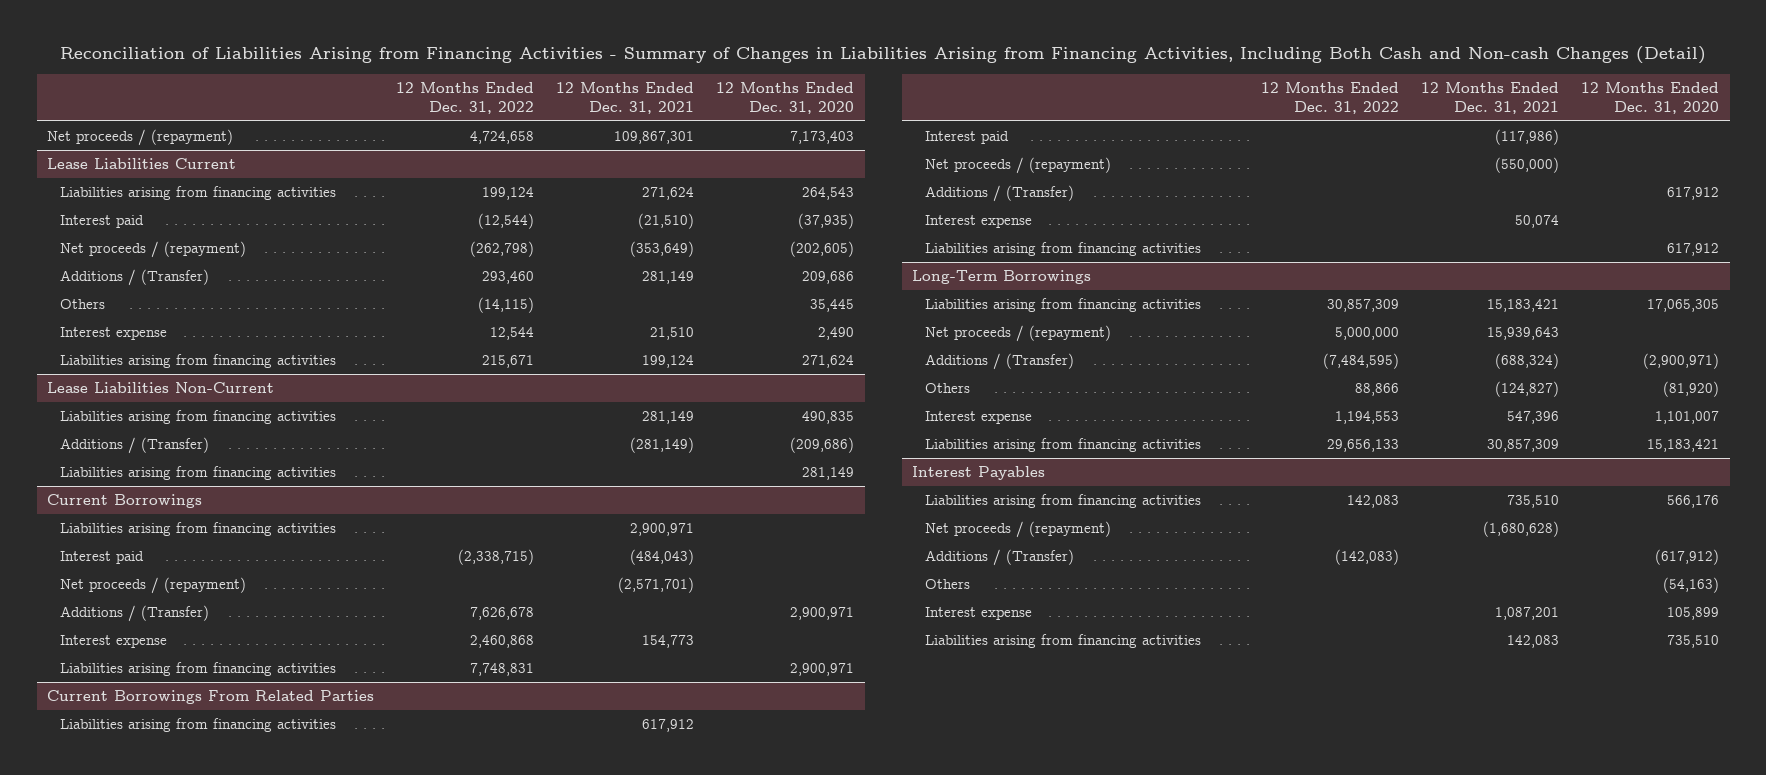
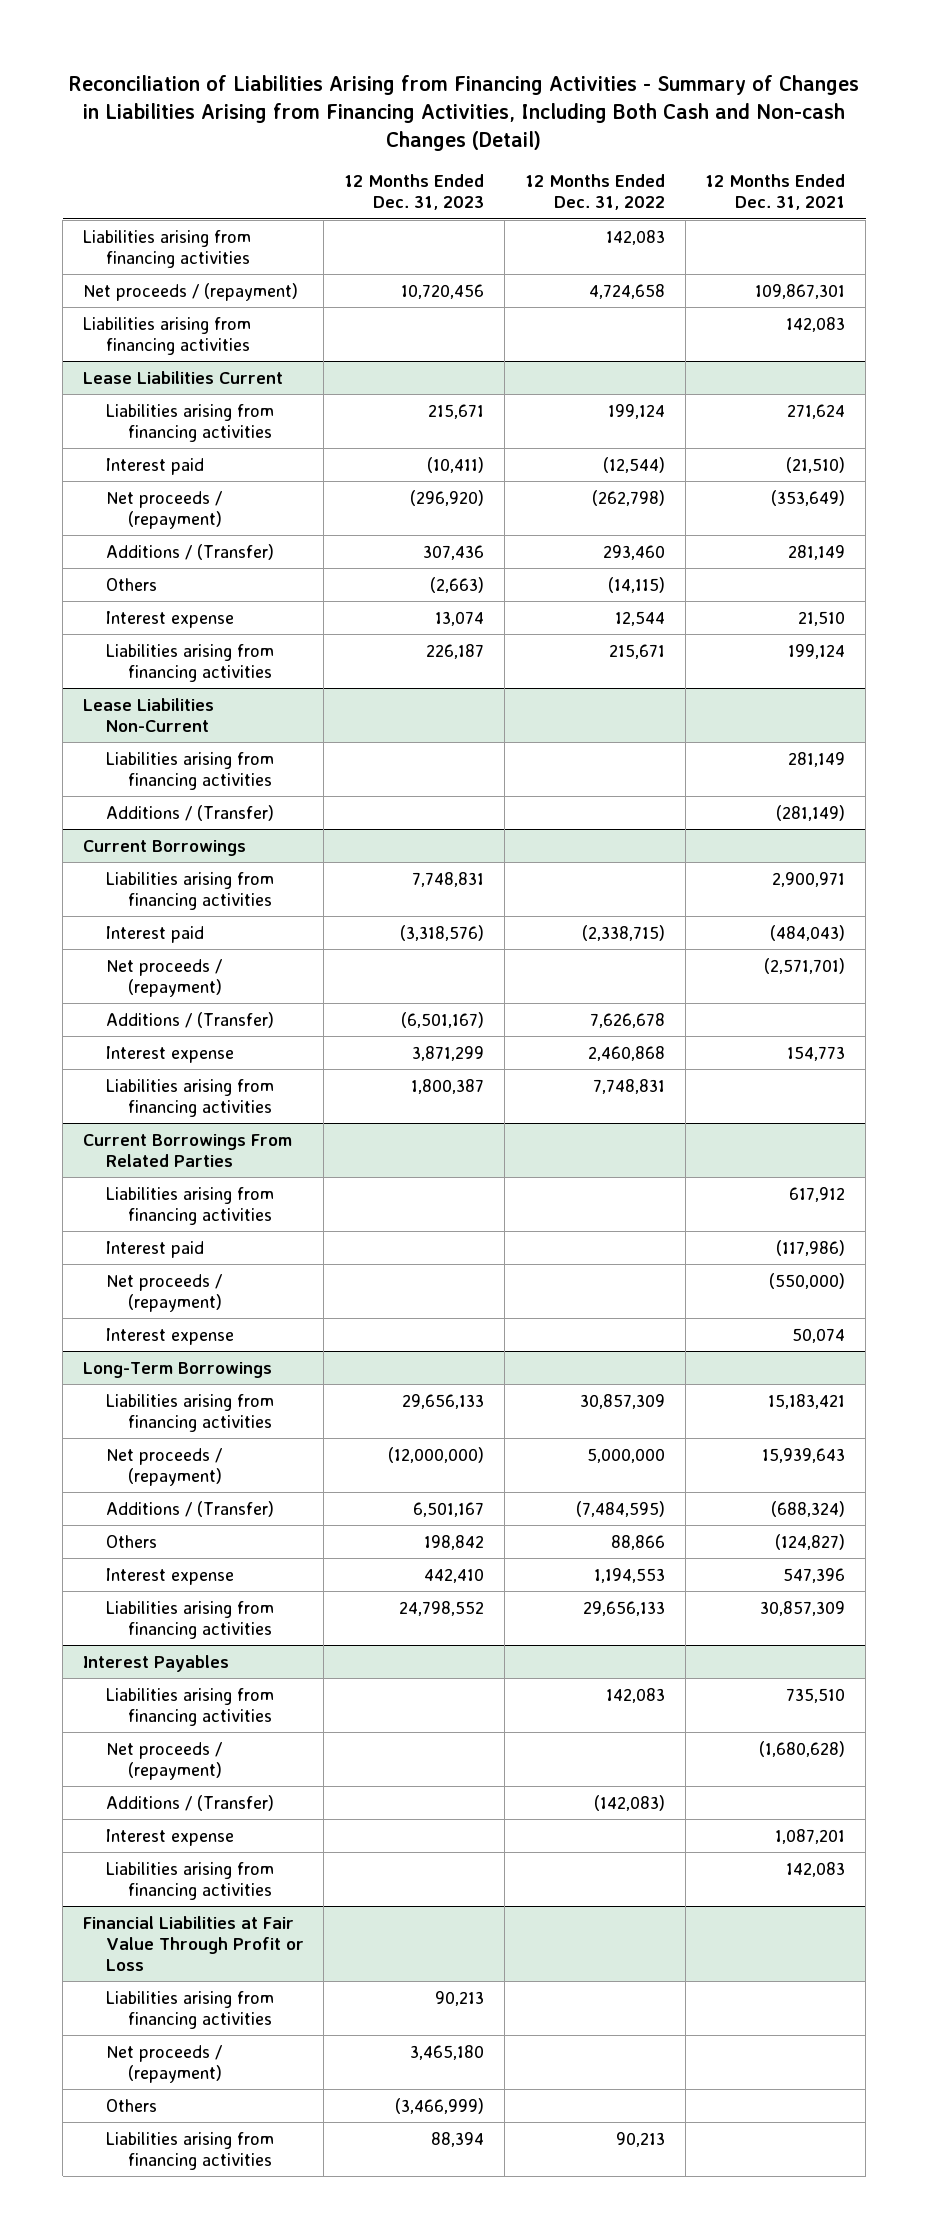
[715,82,854,114] 12 Months Ended Dec. 31, 2020 -> none
none -> [344,174,485,211] 12 Months Ended Dec. 31, 2023
none -> [83,229,252,268] Liabilities arising from financing activities
none -> [83,316,252,355] Liabilities arising from financing activities
[59,466,336,481] Liabilities arising from financing activities -> none
[924,185,1074,203] Additions / (Transfer) -> none
[924,242,1201,257] Liabilities arising from financing activities -> none
[924,579,970,590] Others -> none
none -> [83,1915,304,1971] Financial Liabilities at Fair Value Through Profit or Loss
none -> [105,1990,274,2029] Liabilities arising from financing activities
none -> [105,2044,223,2083] Net proceeds / (repayment)
none -> [105,2098,157,2112] Others
none -> [105,2131,274,2170] Liabilities arising from financing activities

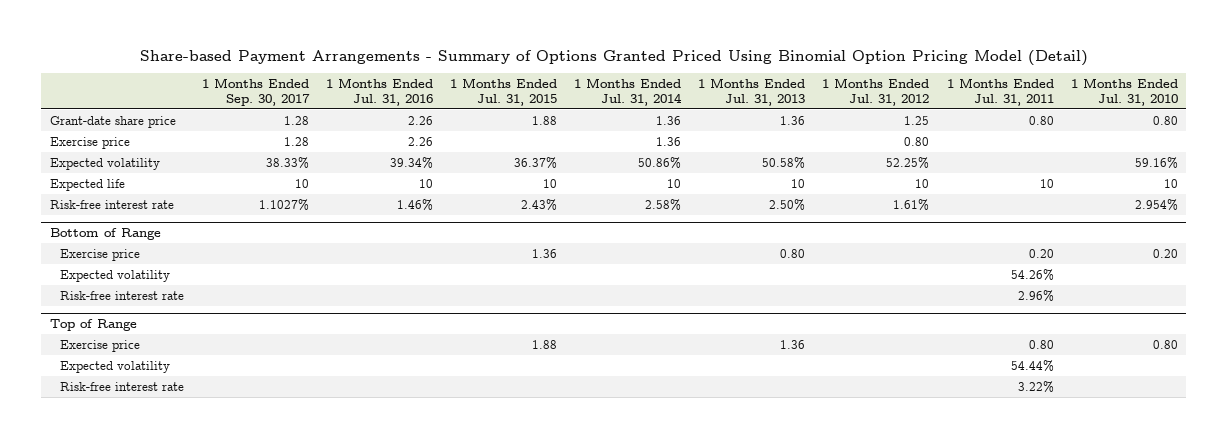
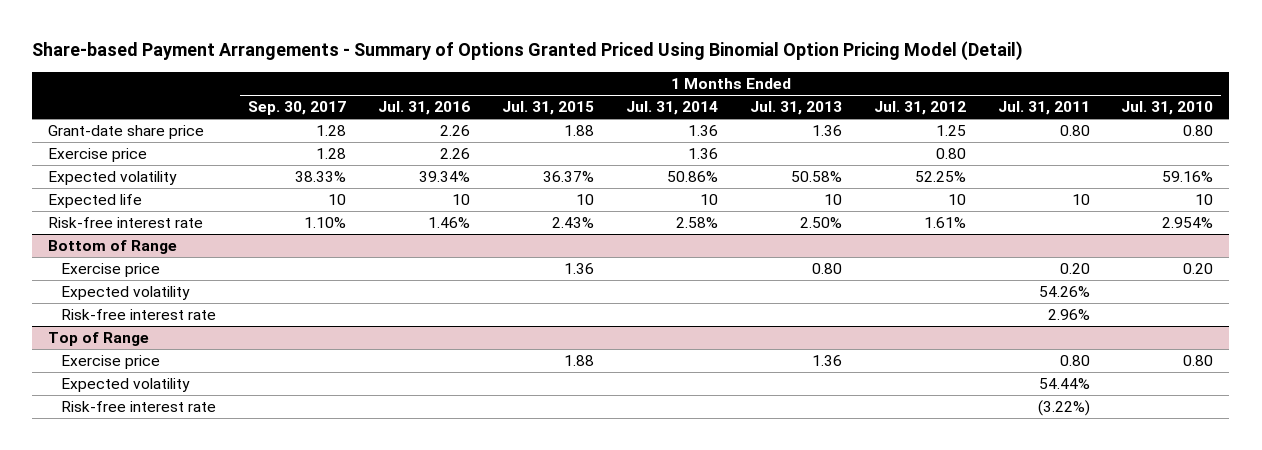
[258,198,309,211] 1.1027% -> [303,217,346,229] 1.10%
[1017,380,1054,393] 3.22% -> [1037,400,1090,417] (3.22%)

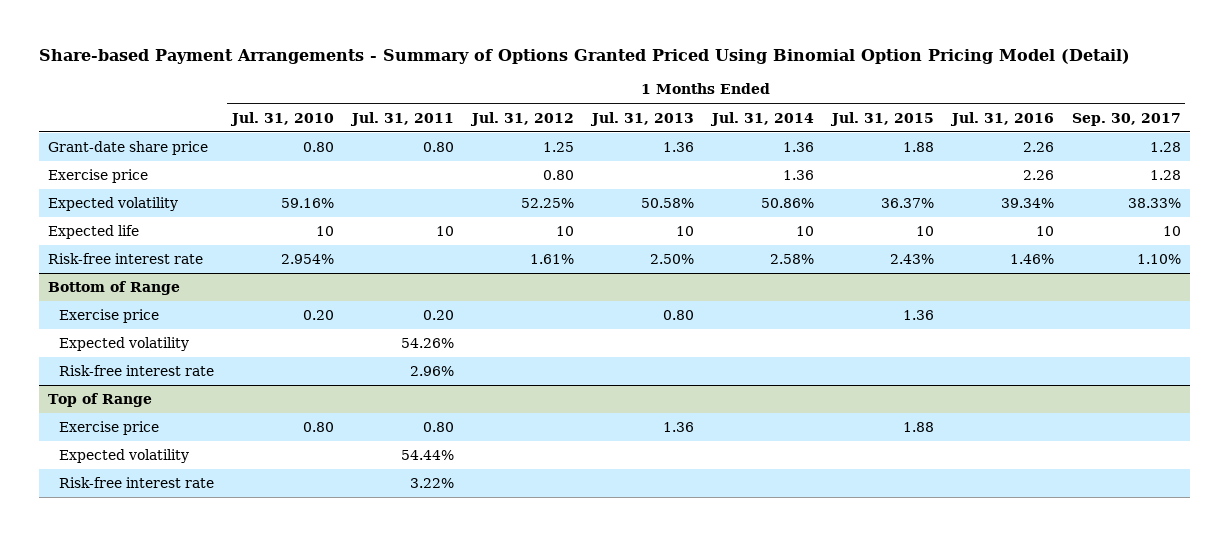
[1037,400,1090,417] (3.22%) -> [409,478,454,489] 3.22%

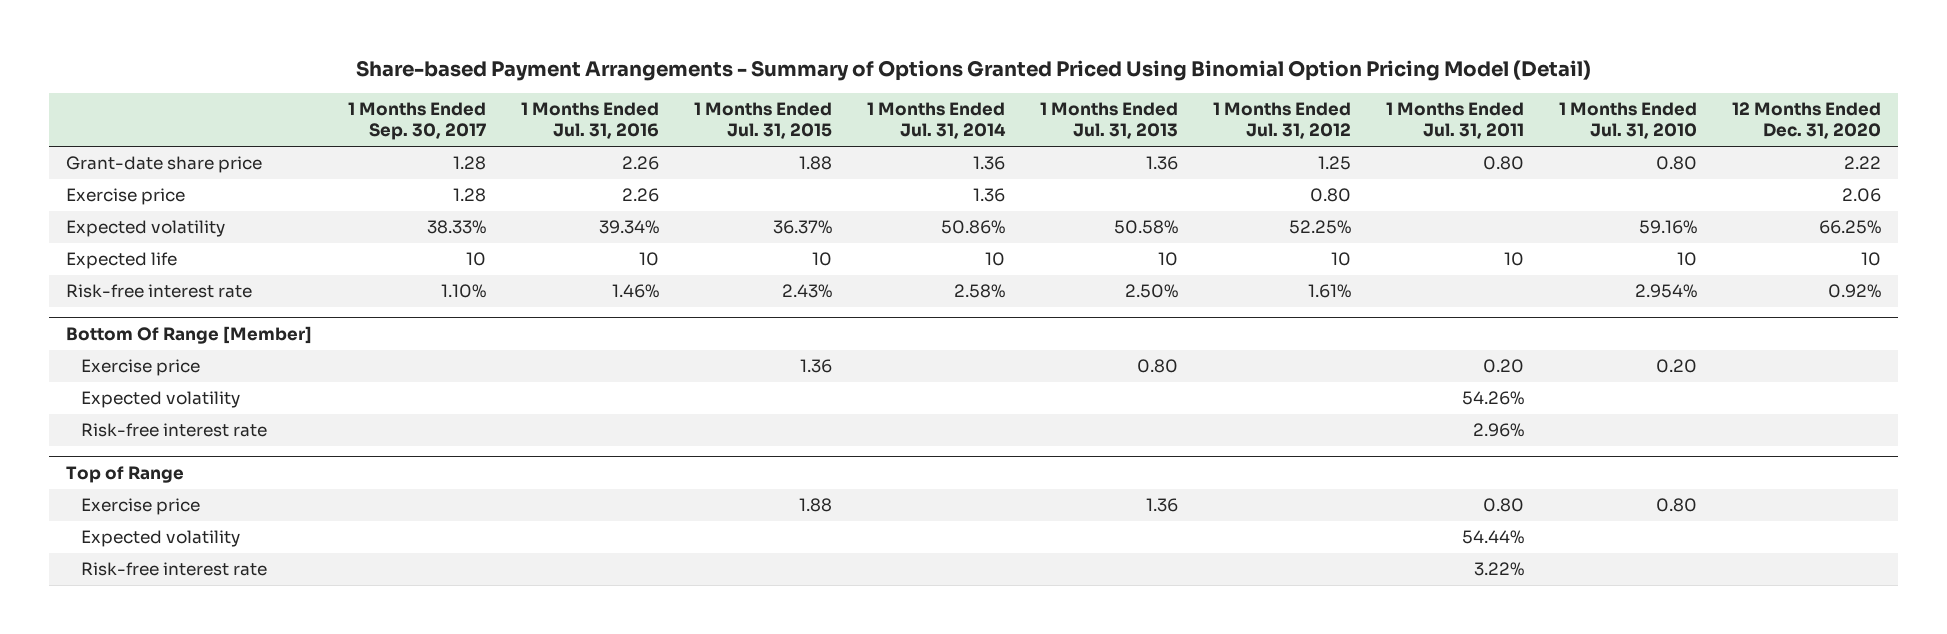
none -> [1731,102,1881,140] 12 Months Ended Dec. 31, 2020
[48,281,181,296] Bottom of Range -> [66,325,313,344] Bottom Of Range [Member]

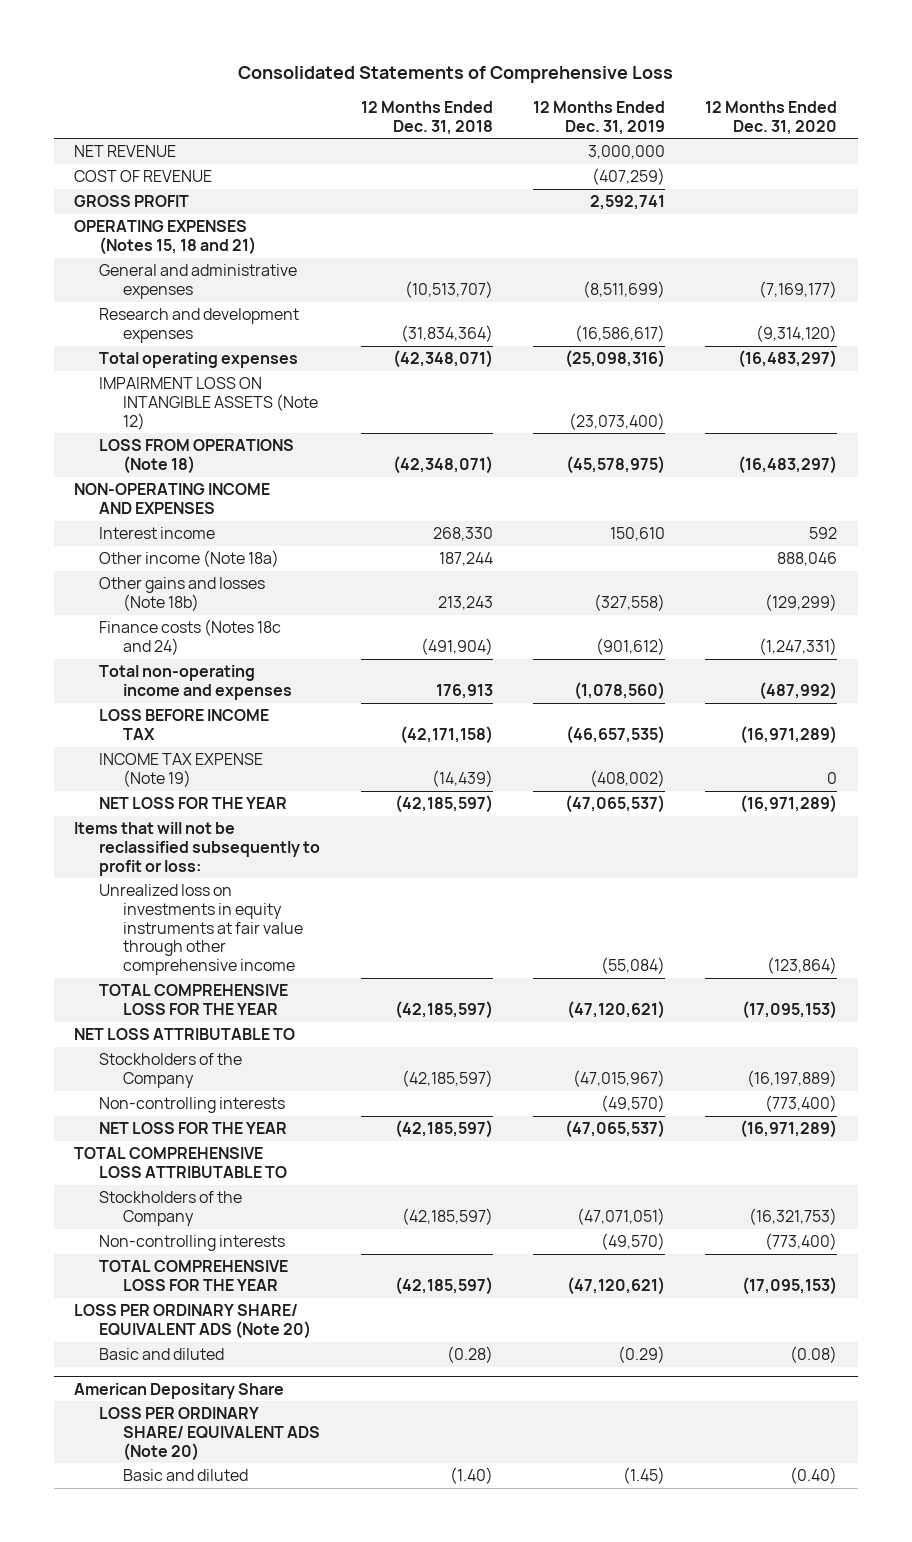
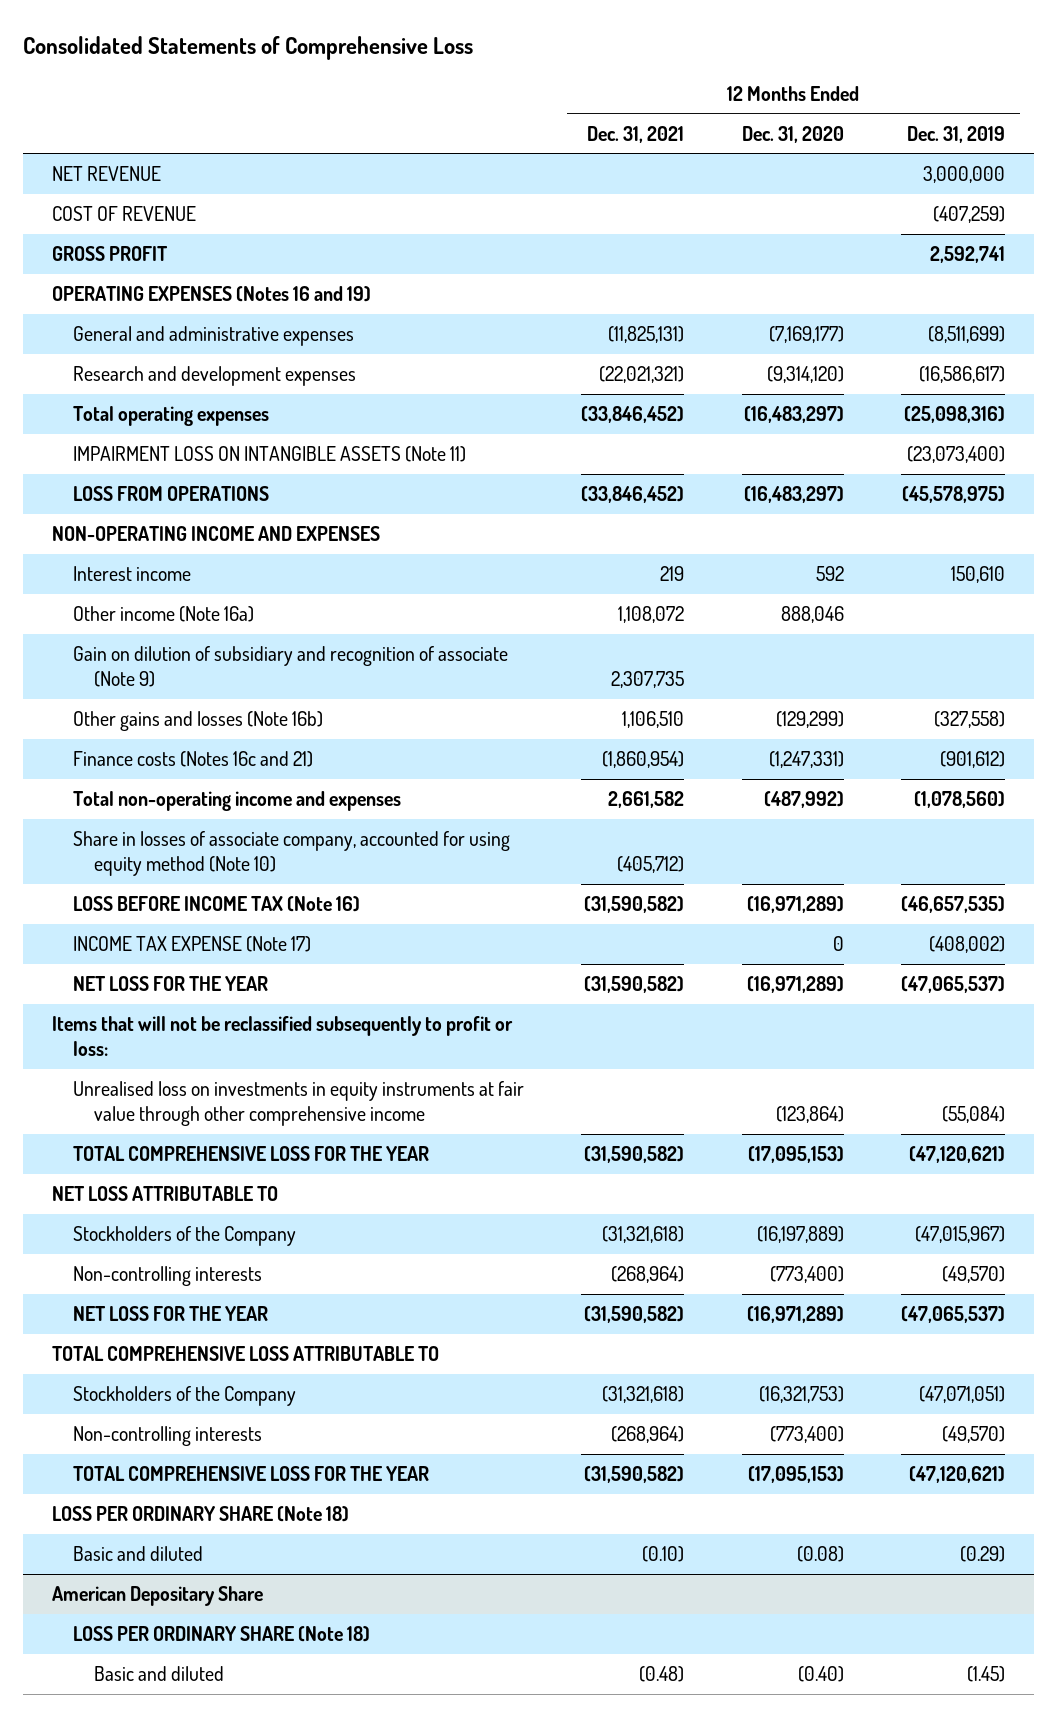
[360,101,493,135] 12 Months Ended Dec. 31, 2018 -> none
none -> [587,125,685,143] Dec. 31, 2021
[74,220,256,255] OPERATING EXPENSES (Notes 15, 18 and 21) -> [52,286,372,303] OPERATING EXPENSES (Notes 16 and 19)
[98,377,319,430] IMPAIRMENT LOSS ON INTANGIBLE ASSETS (Note 12) -> [73,446,467,463] IMPAIRMENT LOSS ON INTANGIBLE ASSETS (Note 11)
[98,439,294,474] LOSS FROM OPERATIONS (Note 18) -> [73,486,270,502] LOSS FROM OPERATIONS
[98,550,279,568] Other income (Note 18a) -> [73,606,255,623] Other income (Note 16a)
none -> [73,646,509,688] Gain on dilution of subsidiary and recognition of associate (Note 9)
[98,577,265,611] Other gains and losses (Note 18b) -> [73,711,324,732] Other gains and losses (Note 16b)
[98,619,281,655] Finance costs (Notes 18c and 24) -> [73,751,314,768] Finance costs (Notes 16c and 21)
none -> [73,831,511,877] Share in losses of associate company, accounted for using equity method (Note 10)
[98,709,269,740] LOSS BEFORE INCOME TAX -> [73,896,361,913] LOSS BEFORE INCOME TAX (Note 16)
[98,753,263,787] INCOME TAX EXPENSE (Note 19) -> [73,936,312,953] INCOME TAX EXPENSE (Note 17)
[98,884,304,975] Unrealized loss on investments in equity instruments at fair value through other comprehensive income -> [73,1081,525,1127] Unrealised loss on investments in equity instruments at fair value through other comprehensive income
[74,1304,311,1339] LOSS PER ORDINARY SHARE/ EQUIVALENT ADS (Note 20) -> [52,1506,350,1523] LOSS PER ORDINARY SHARE (Note 18)
[98,1407,321,1461] LOSS PER ORDINARY SHARE/ EQUIVALENT ADS (Note 20) -> [73,1626,371,1643] LOSS PER ORDINARY SHARE (Note 18)

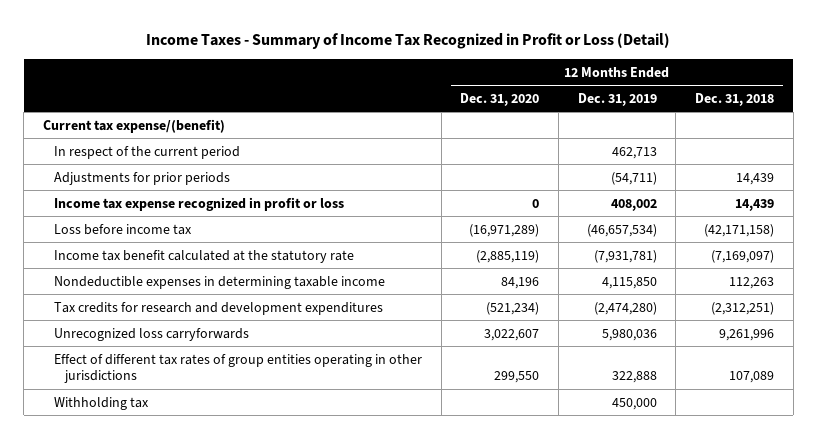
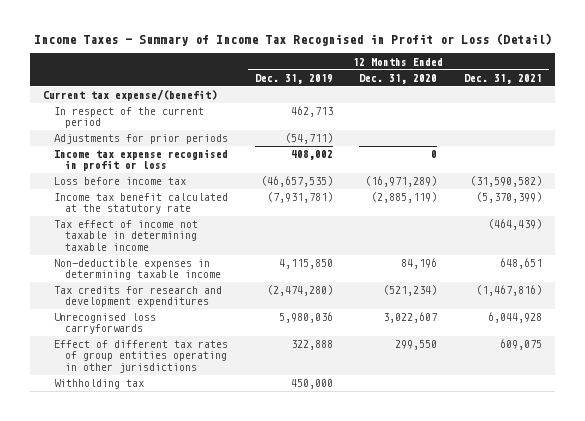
[146,33,671,50] Income Taxes - Summary of Income Tax Recognized in Profit or Loss (Detail) -> [33,33,552,47] Income Taxes - Summary of Income Tax Recognised in Profit or Loss (Detail)
[694,92,774,106] Dec. 31, 2018 -> none
none -> [463,73,542,84] Dec. 31, 2021
[54,196,345,211] Income tax expense recognized in profit or loss -> [54,149,229,172] Income tax expense recognised in profit or loss
[586,223,657,237] (46,657,534) -> [260,176,333,188] (46,657,535)
none -> [54,220,199,251] Tax effect of income not taxable in determining taxable income
[54,275,386,289] Nondeductible expenses in determining taxable income -> [54,259,221,281] Non-deductible expenses in determining taxable income
[54,327,250,341] Unrecognized loss carryforwards -> [54,313,157,335] Unrecognised loss carryforwards

